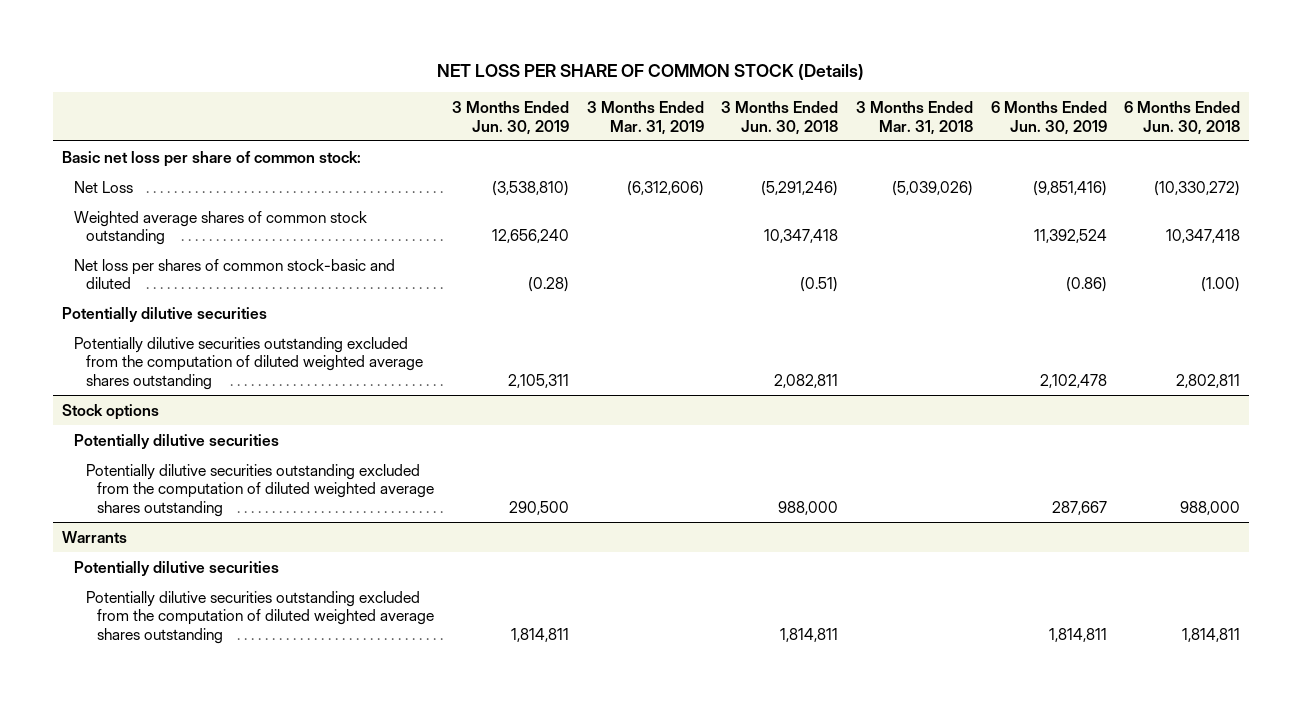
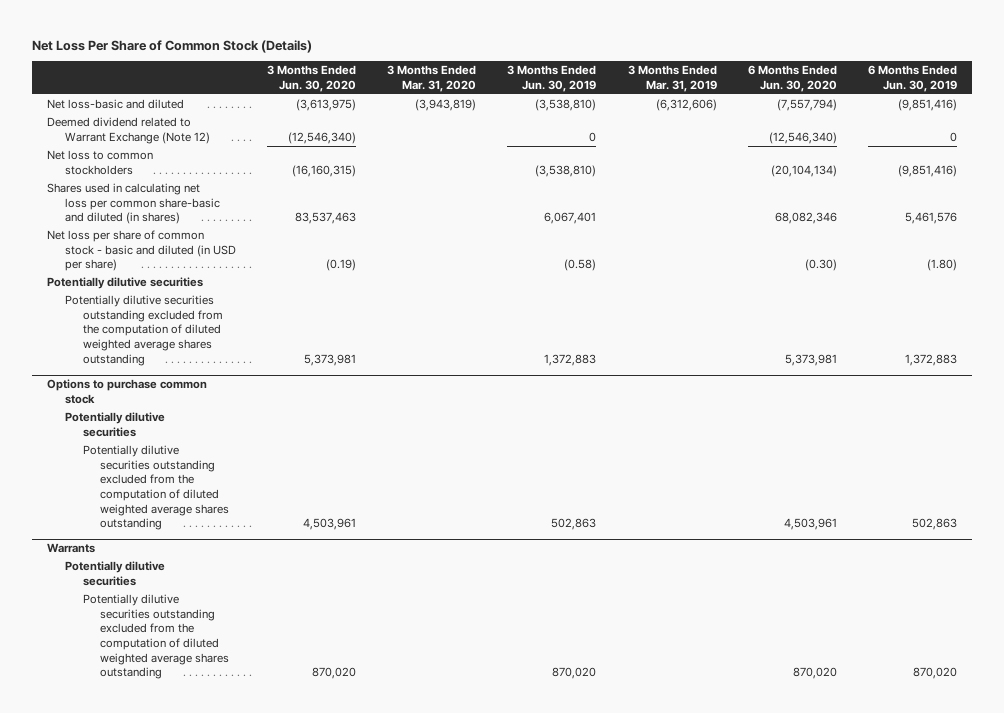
[437,64,865,81] NET LOSS PER SHARE OF COMMON STOCK (Details) -> [31,39,312,53] Net Loss Per Share of Common Stock (Details)
[721,101,839,135] 3 Months Ended Jun. 30, 2018 -> none
[855,101,973,135] 3 Months Ended Mar. 31, 2018 -> none
[1124,101,1241,135] 6 Months Ended Jun. 30, 2018 -> none
none -> [267,65,357,92] 3 Months Ended Jun. 30, 2020
none -> [387,65,477,92] 3 Months Ended Mar. 31, 2020
none -> [747,65,837,92] 6 Months Ended Jun. 30, 2020
[62,150,362,167] Basic net loss per share of common stock: -> none
[73,210,367,246] Weighted average shares of common stock outstanding -> none
[73,180,133,193] Net Loss -> [47,99,185,110] Net loss-basic and diluted
none -> [47,117,211,144] Deemed dividend related to Warrant Exchange (Note 12)
none -> [47,150,154,175] Net loss to common stockholders
none -> [47,183,221,225] Shares used in calculating net loss per common share-basic and diluted (in shares)
[73,258,395,290] Net loss per shares of common stock-basic and diluted -> [47,230,237,272] Net loss per share of common stock - basic and diluted (in USD per share)
[527,277,569,293] (0.28) -> [564,259,597,272] (0.58)
[1065,277,1107,293] (0.86) -> [926,259,957,272] (1.80)
[507,373,569,388] 2,105,311 -> [544,353,597,366] 1,372,883
[1039,373,1107,388] 2,102,478 -> [904,353,957,366] 1,372,883
[62,403,160,420] Stock options -> [47,379,208,404] Options to purchase common stock
[508,500,569,515] 290,500 -> [551,518,597,531] 502,863
[1051,500,1107,515] 287,667 -> [911,518,957,531] 502,863
[510,627,569,642] 1,814,811 -> [552,667,597,680] 870,020
[1048,627,1107,642] 1,814,811 -> [912,667,957,680] 870,020

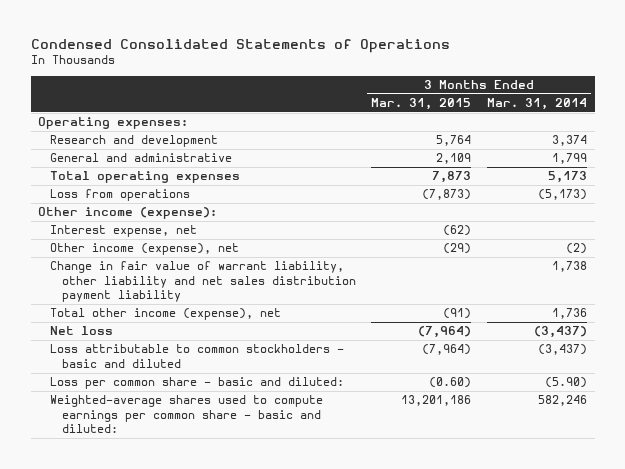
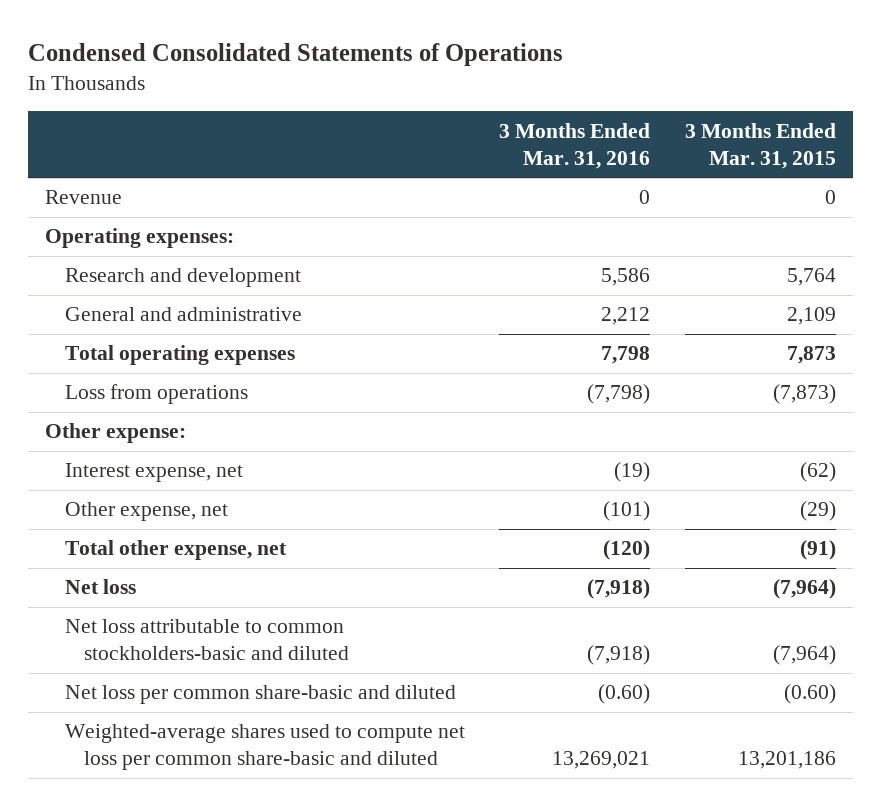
[486,98,587,111] Mar. 31, 2014 -> none
none -> [499,122,651,169] 3 Months Ended Mar. 31, 2016
none -> [45,190,123,205] Revenue
[38,207,218,220] Other income (expense): -> [45,423,187,444] Other expense:
[50,261,356,303] Change in fair value of warrant liability, other liability and net sales distribution payment liability -> none
[50,243,240,256] Other income (expense), net -> [64,502,228,522] Other expense, net
[50,308,282,321] Total other income (expense), net -> [64,540,287,561] Total other expense, net
[50,344,345,368] Loss attributable to common stockholders - basic and diluted -> [64,619,350,661] Net loss attributable to common stockholders-basic and diluted
[50,377,345,390] Loss per common share - basic and diluted: -> [64,685,456,705] Net loss per common share-basic and diluted
[50,395,324,434] Weighted-average shares used to compute earnings per common share - basic and diluted: -> [64,724,465,771] Weighted-average shares used to compute net loss per common share-basic and diluted

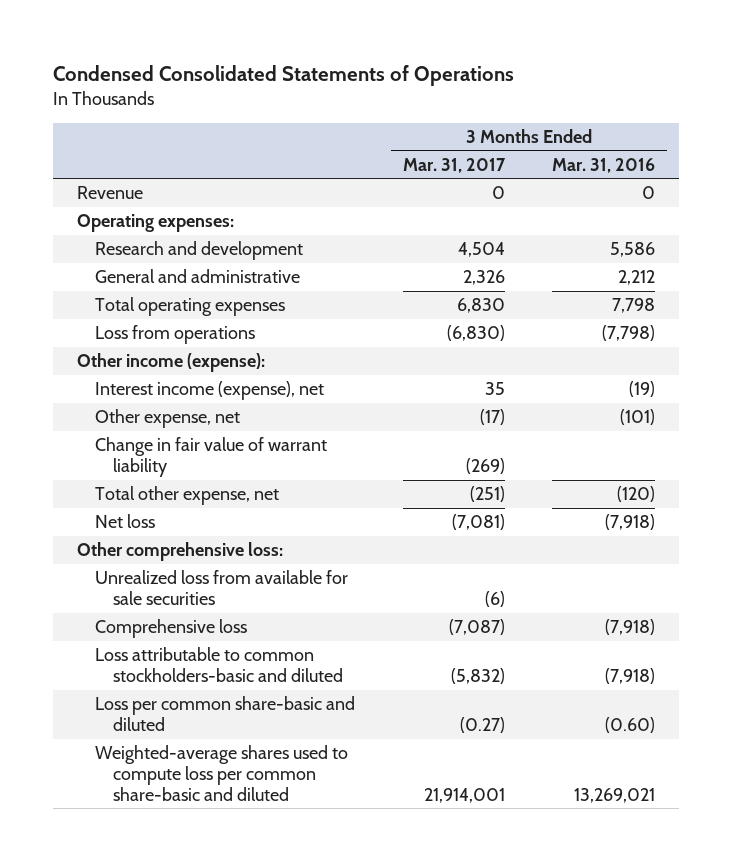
[684,122,836,169] 3 Months Ended Mar. 31, 2015 -> none
none -> [402,157,506,173] Mar. 31, 2017
[45,423,187,444] Other expense: -> [76,353,265,373] Other income (expense):
[64,463,243,483] Interest expense, net -> [94,381,324,401] Interest income (expense), net
none -> [94,437,327,478] Change in fair value of warrant liability
none -> [76,542,283,562] Other comprehensive loss:
none -> [94,570,348,606] Unrealized loss from available for sale securities
none -> [94,619,247,639] Comprehensive loss
[64,619,350,661] Net loss attributable to common stockholders-basic and diluted -> [94,647,343,683] Loss attributable to common stockholders-basic and diluted
[64,685,456,705] Net loss per common share-basic and diluted -> [94,696,355,732] Loss per common share-basic and diluted
[64,724,465,771] Weighted-average shares used to compute net loss per common share-basic and diluted -> [94,745,348,801] Weighted-average shares used to compute loss per common share-basic and diluted

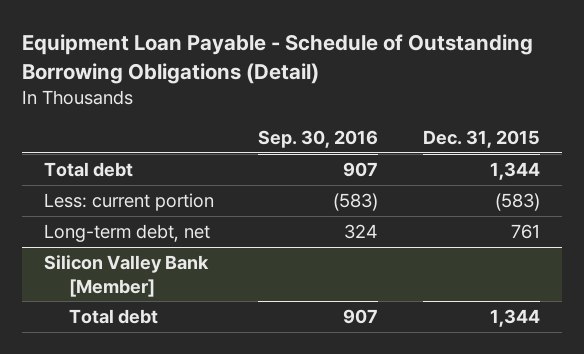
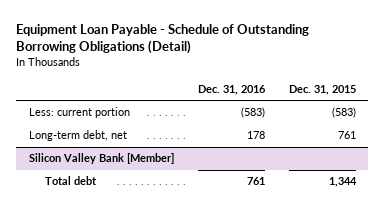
[258,129,379,148] Sep. 30, 2016 -> none
none -> [197,84,266,95] Dec. 31, 2016
[43,161,133,177] Total debt -> none

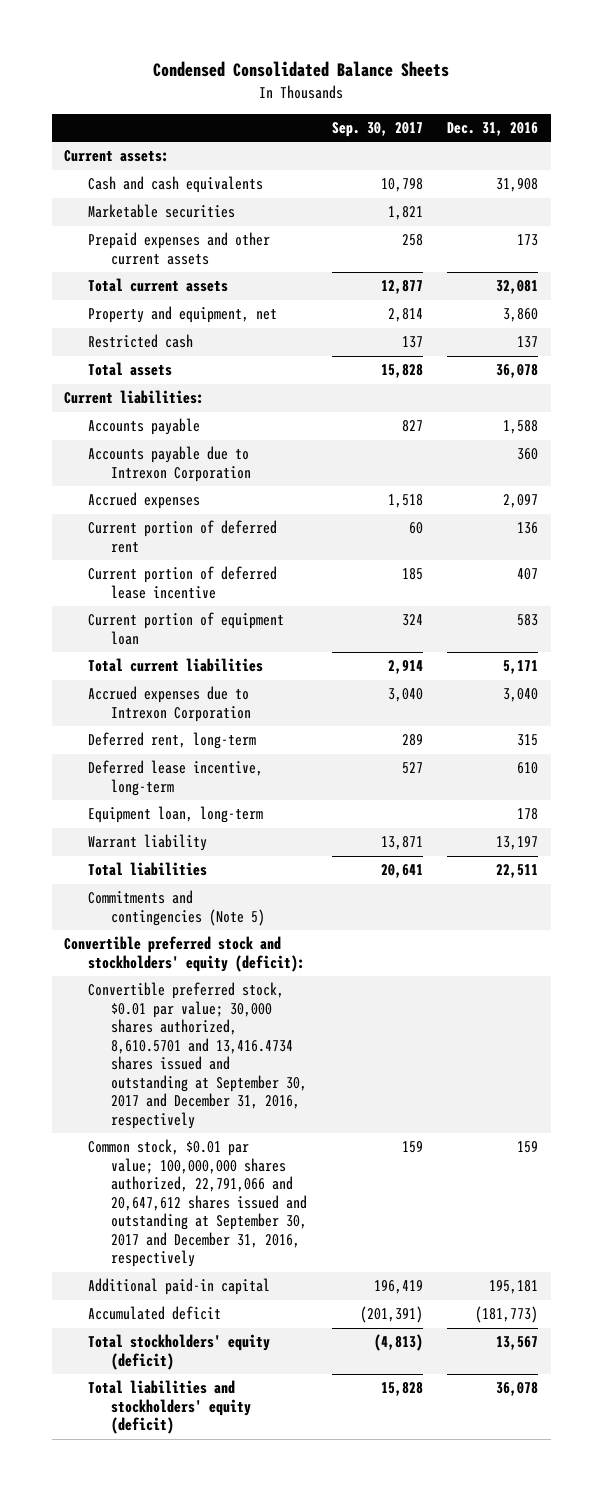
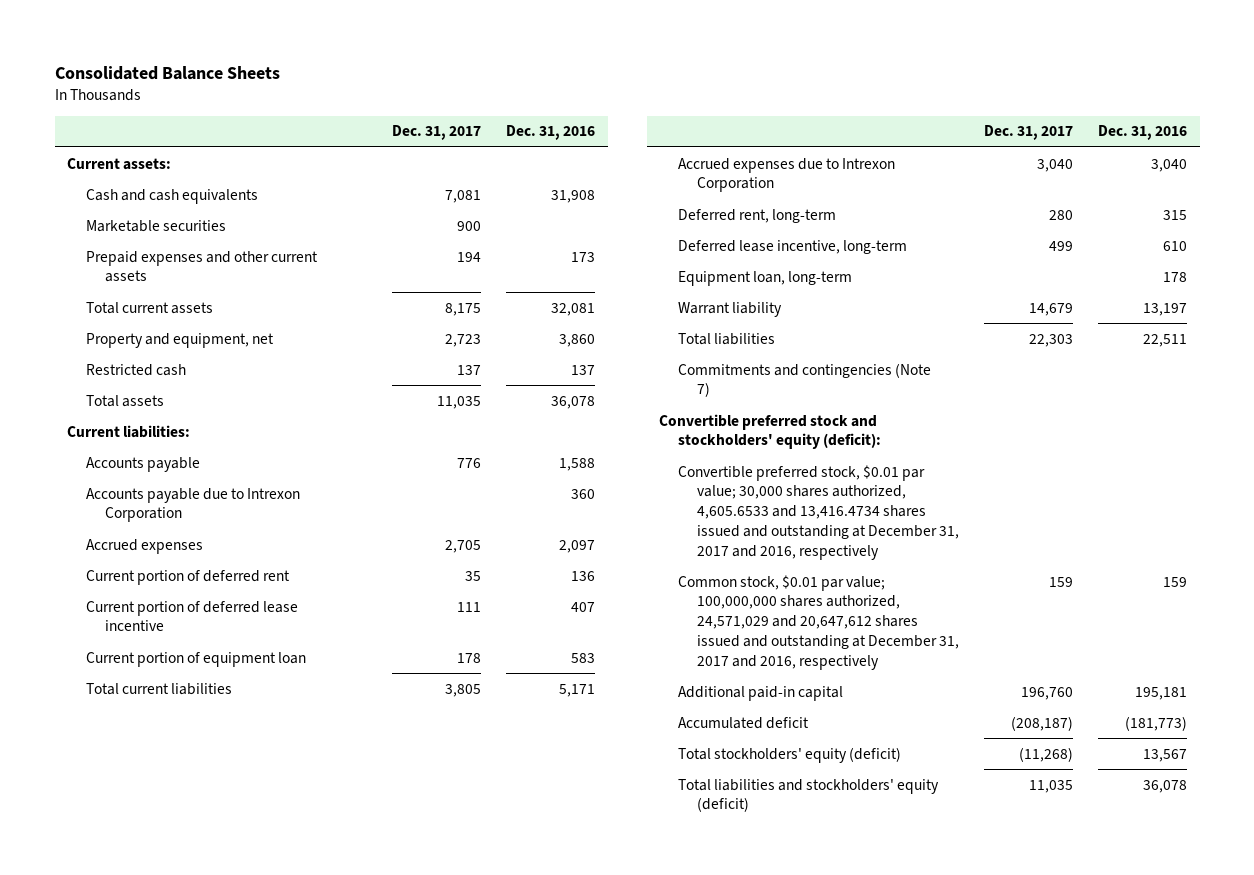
[153,61,450,78] Condensed Consolidated Balance Sheets -> [54,65,280,80] Consolidated Balance Sheets
[331,121,423,137] Sep. 30, 2017 -> none
none -> [392,125,482,141] Dec. 31, 2017
[87,890,266,926] Commitments and contingencies (Note 5) -> [678,362,932,398] Commitments and contingencies (Note 7)
[87,982,308,1129] Convertible preferred stock, $0.01 par value; 30,000 shares authorized, 8,610.5701 and 13,416.4734 shares issued and outstanding at September 30, 2017 and December 31, 2016, respectively -> [678,464,960,560] Convertible preferred stock, $0.01 par value; 30,000 shares authorized, 4,605.6533 and 13,416.4734 shares issued and outstanding at December 31, 2017 and 2016, respectively
[87,1139,308,1268] Common stock, $0.01 par value; 100,000,000 shares authorized, 22,791,066 and 20,647,612 shares issued and outstanding at September 30, 2017 and December 31, 2016, respectively -> [678,574,960,670] Common stock, $0.01 par value; 100,000,000 shares authorized, 24,571,029 and 20,647,612 shares issued and outstanding at December 31, 2017 and 2016, respectively

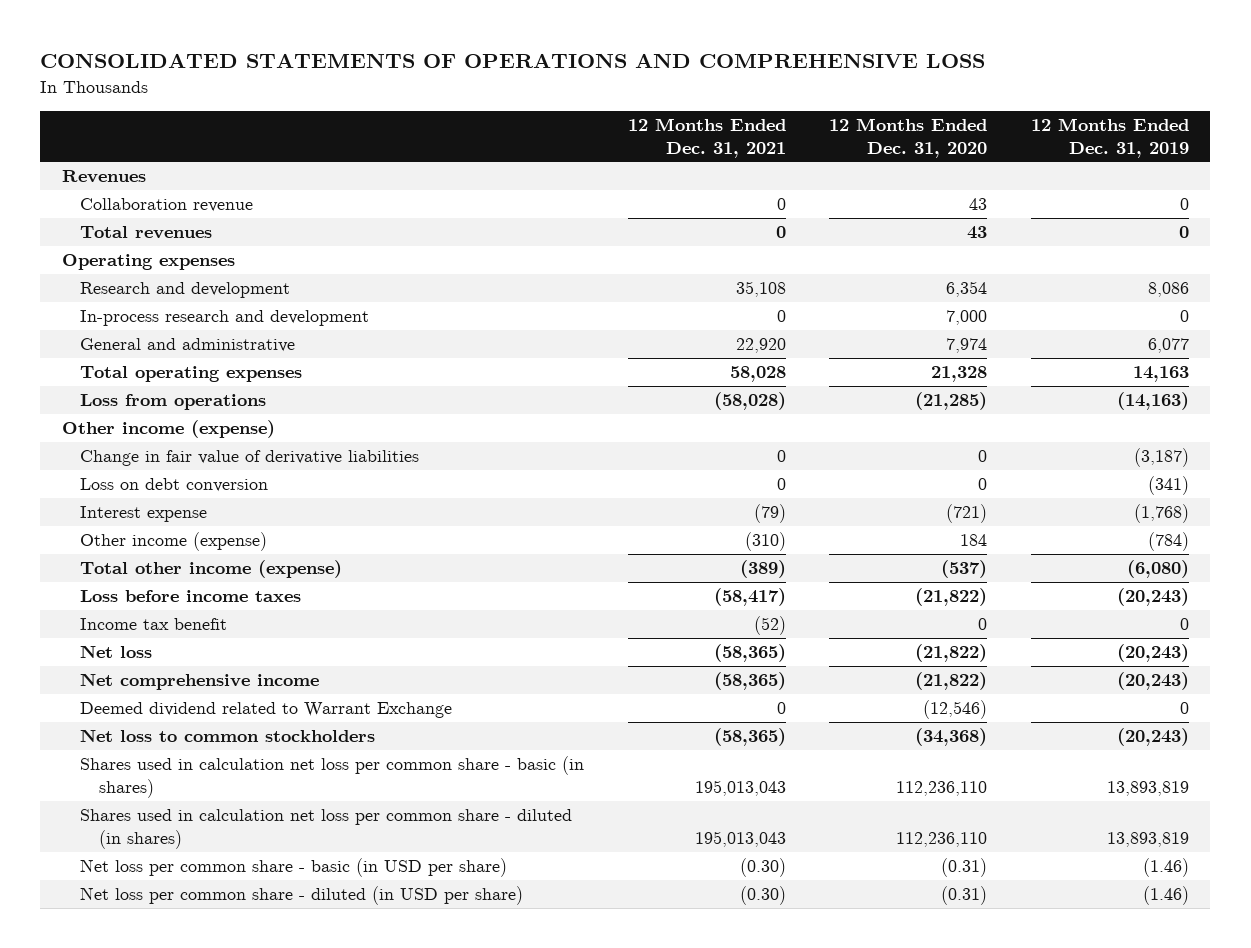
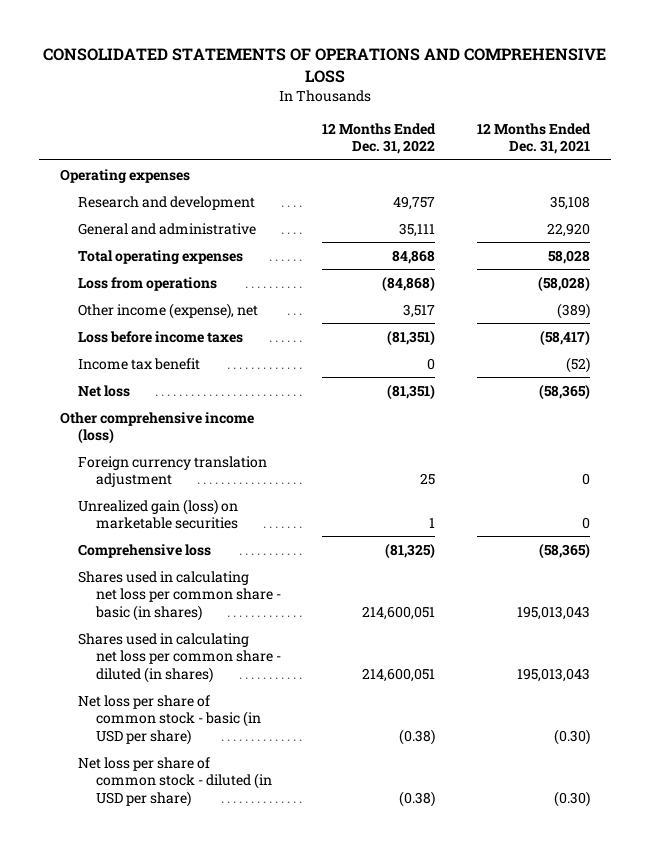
[829,117,988,158] 12 Months Ended Dec. 31, 2020 -> none
[1030,117,1189,158] 12 Months Ended Dec. 31, 2019 -> none
none -> [322,122,437,155] 12 Months Ended Dec. 31, 2022
[61,170,146,184] Revenues -> none
[80,198,254,213] Collaboration revenue -> none
[80,226,213,240] Total revenues -> none
[80,310,370,327] In-process research and development -> none
[61,420,275,439] Other income (expense) -> none
[80,450,420,467] Change in fair value of derivative liabilities -> none
[80,478,269,493] Loss on debt conversion -> none
[80,506,208,523] Interest expense -> none
[80,532,268,552] Other income (expense) -> none
[80,560,343,579] Total other income (expense) -> [77,302,258,319] Other income (expense), net
[80,702,453,719] Deemed dividend related to Warrant Exchange -> none
[80,729,376,743] Net loss to common stockholders -> none
none -> [59,411,254,445] Other comprehensive income (loss)
none -> [77,455,267,488] Foreign currency translation adjustment
none -> [77,498,238,530] Unrealized gain (loss) on marketable securities
[80,673,320,691] Net comprehensive income -> [77,543,211,558] Comprehensive loss
[80,756,585,798] Shares used in calculation net loss per common share - basic (in shares) -> [77,570,281,621] Shares used in calculating net loss per common share - basic (in shares)
[80,809,573,849] Shares used in calculation net loss per common share - diluted (in shares) -> [77,632,281,683] Shares used in calculating net loss per common share - diluted (in shares)
[80,858,508,878] Net loss per common share - basic (in USD per share) -> [77,694,261,745] Net loss per share of common stock - basic (in USD per share)
[80,886,524,906] Net loss per common share - diluted (in USD per share) -> [77,756,272,807] Net loss per share of common stock - diluted (in USD per share)

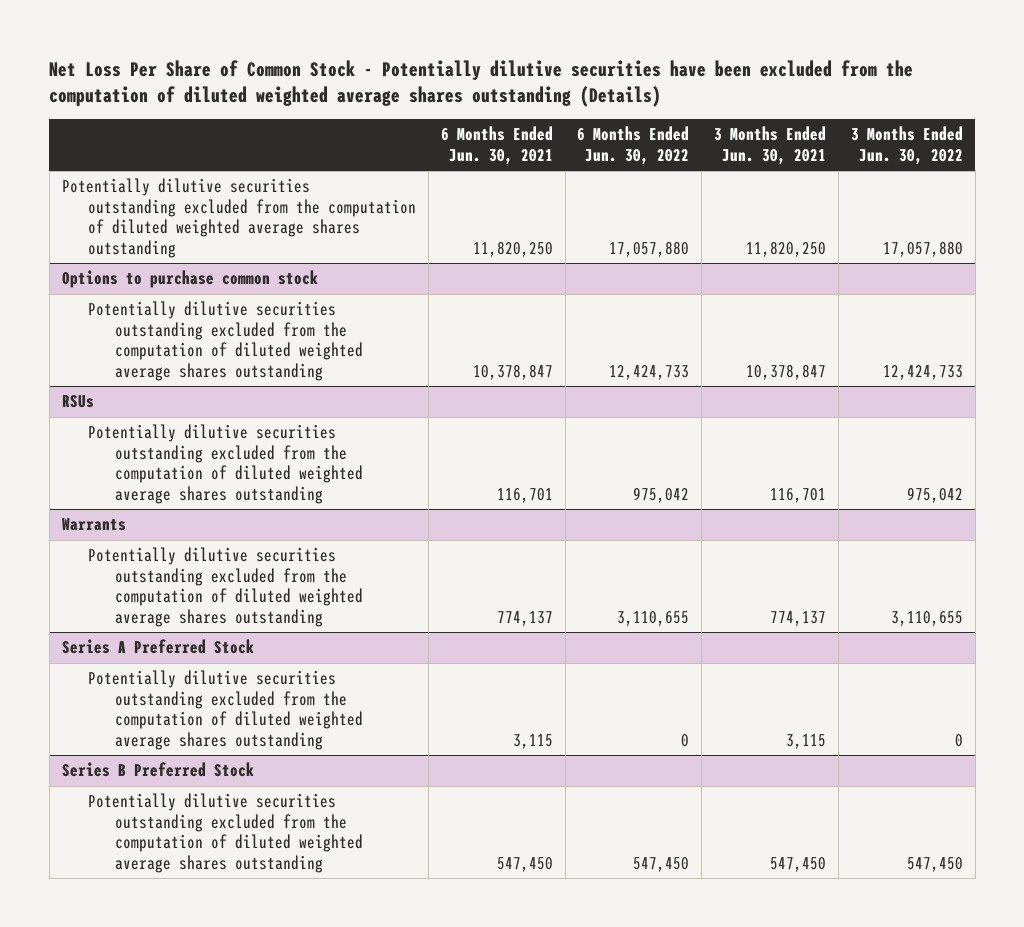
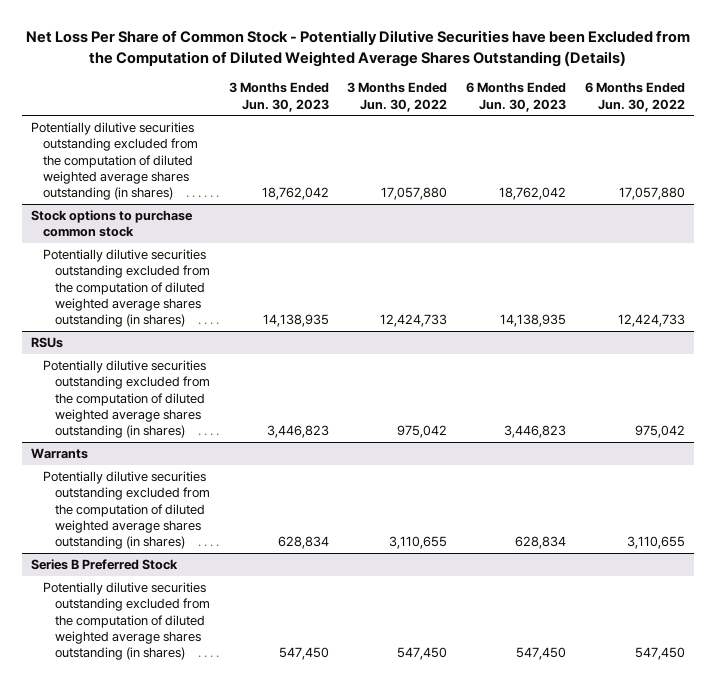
[49,59,914,108] Net Loss Per Share of Common Stock - Potentially dilutive securities have been excluded from the computation of diluted weighted average shares outstanding (Details) -> [26,30,691,68] Net Loss Per Share of Common Stock - Potentially Dilutive Securities have been Excluded from the Computation of Diluted Weighted Average Shares Outstanding (Details)
[440,126,553,165] 6 Months Ended Jun. 30, 2021 -> none
[714,126,827,165] 3 Months Ended Jun. 30, 2021 -> none
none -> [228,82,329,112] 3 Months Ended Jun. 30, 2023
none -> [466,82,567,112] 6 Months Ended Jun. 30, 2023
[61,178,417,258] Potentially dilutive securities outstanding excluded from the computation of diluted weighted average shares outstanding -> [31,122,199,200] Potentially dilutive securities outstanding excluded from the computation of diluted weighted average shares outstanding (in shares)
[61,270,318,289] Options to purchase common stock -> [31,210,194,238] Stock options to purchase common stock
[88,301,363,381] Potentially dilutive securities outstanding excluded from the computation of diluted weighted average shares outstanding -> [43,249,210,327] Potentially dilutive securities outstanding excluded from the computation of diluted weighted average shares outstanding (in shares)
[88,424,363,504] Potentially dilutive securities outstanding excluded from the computation of diluted weighted average shares outstanding -> [43,360,210,438] Potentially dilutive securities outstanding excluded from the computation of diluted weighted average shares outstanding (in shares)
[61,639,254,655] Series A Preferred Stock -> none
[88,670,363,750] Potentially dilutive securities outstanding excluded from the computation of diluted weighted average shares outstanding -> none
[88,547,363,627] Potentially dilutive securities outstanding excluded from the computation of diluted weighted average shares outstanding -> [43,471,210,549] Potentially dilutive securities outstanding excluded from the computation of diluted weighted average shares outstanding (in shares)
[88,793,363,873] Potentially dilutive securities outstanding excluded from the computation of diluted weighted average shares outstanding -> [43,582,210,660] Potentially dilutive securities outstanding excluded from the computation of diluted weighted average shares outstanding (in shares)

